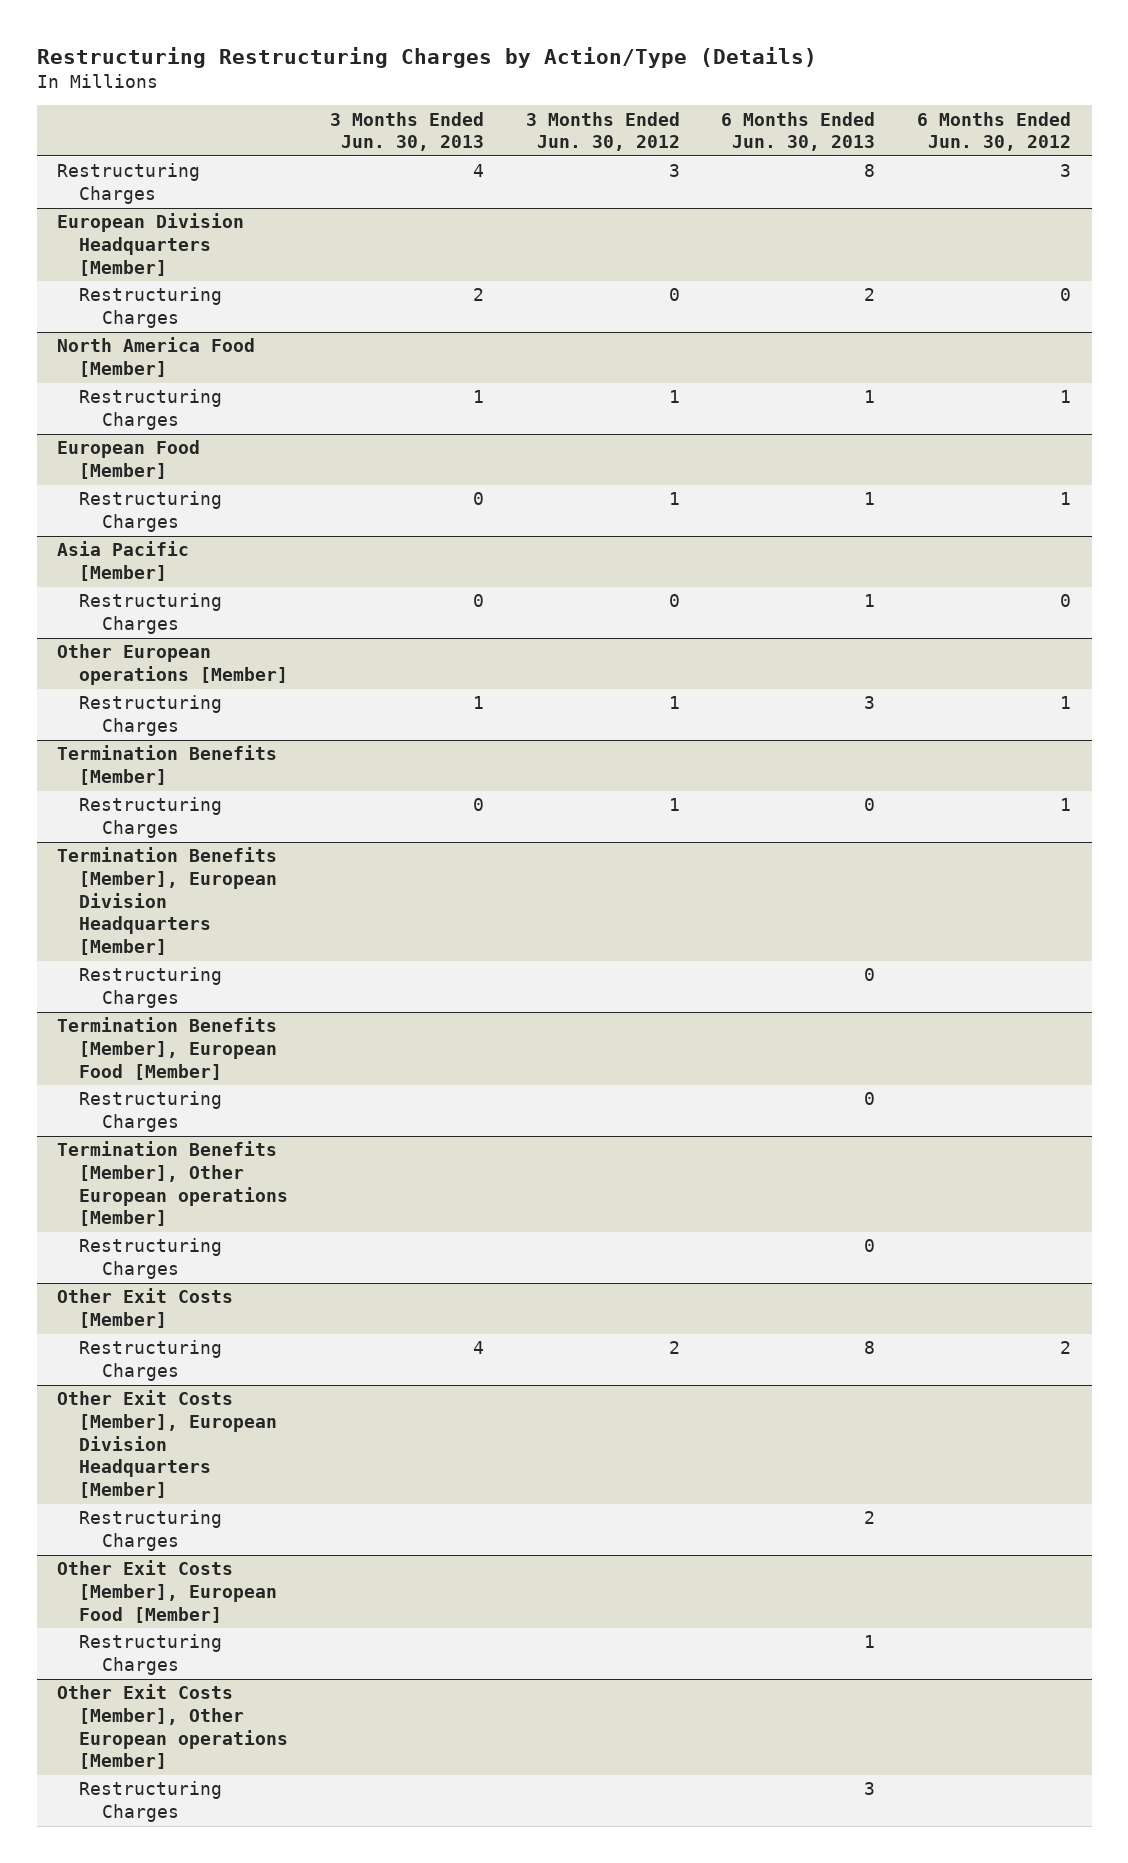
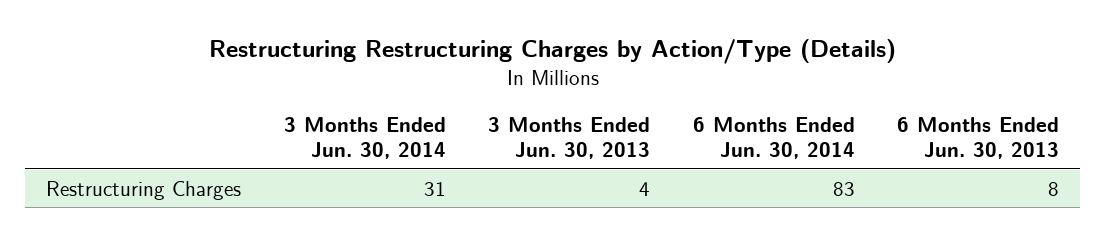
[525,111,680,152] 3 Months Ended Jun. 30, 2012 -> none
[916,111,1071,152] 6 Months Ended Jun. 30, 2012 -> none
none -> [283,117,446,160] 3 Months Ended Jun. 30, 2014
none -> [692,117,855,160] 6 Months Ended Jun. 30, 2014
[57,213,245,276] European Division Headquarters [Member] -> none
[79,287,223,329] Restructuring Charges -> none
[57,337,256,378] North America Food [Member] -> none
[79,389,223,431] Restructuring Charges -> none
[57,440,201,480] European Food [Member] -> none
[79,491,223,533] Restructuring Charges -> none
[57,541,190,582] Asia Pacific [Member] -> none
[79,593,223,635] Restructuring Charges -> none
[57,644,289,686] Other European operations [Member] -> none
[79,695,223,737] Restructuring Charges -> none
[57,745,278,786] Termination Benefits [Member] -> none
[79,797,223,839] Restructuring Charges -> none
[57,847,278,955] Termination Benefits [Member], European Division Headquarters [Member] -> none
[79,967,223,1009] Restructuring Charges -> none
[57,1017,278,1080] Termination Benefits [Member], European Food [Member] -> none
[79,1091,223,1133] Restructuring Charges -> none
[57,1141,289,1227] Termination Benefits [Member], Other European operations [Member] -> none
[79,1238,223,1280] Restructuring Charges -> none
[57,1288,234,1329] Other Exit Costs [Member] -> none
[79,1340,223,1382] Restructuring Charges -> none
[57,1390,278,1498] Other Exit Costs [Member], European Division Headquarters [Member] -> none
[79,1510,223,1552] Restructuring Charges -> none
[57,1560,278,1623] Other Exit Costs [Member], European Food [Member] -> none
[79,1634,223,1676] Restructuring Charges -> none
[57,1684,289,1770] Other Exit Costs [Member], Other European operations [Member] -> none
[79,1781,223,1823] Restructuring Charges -> none

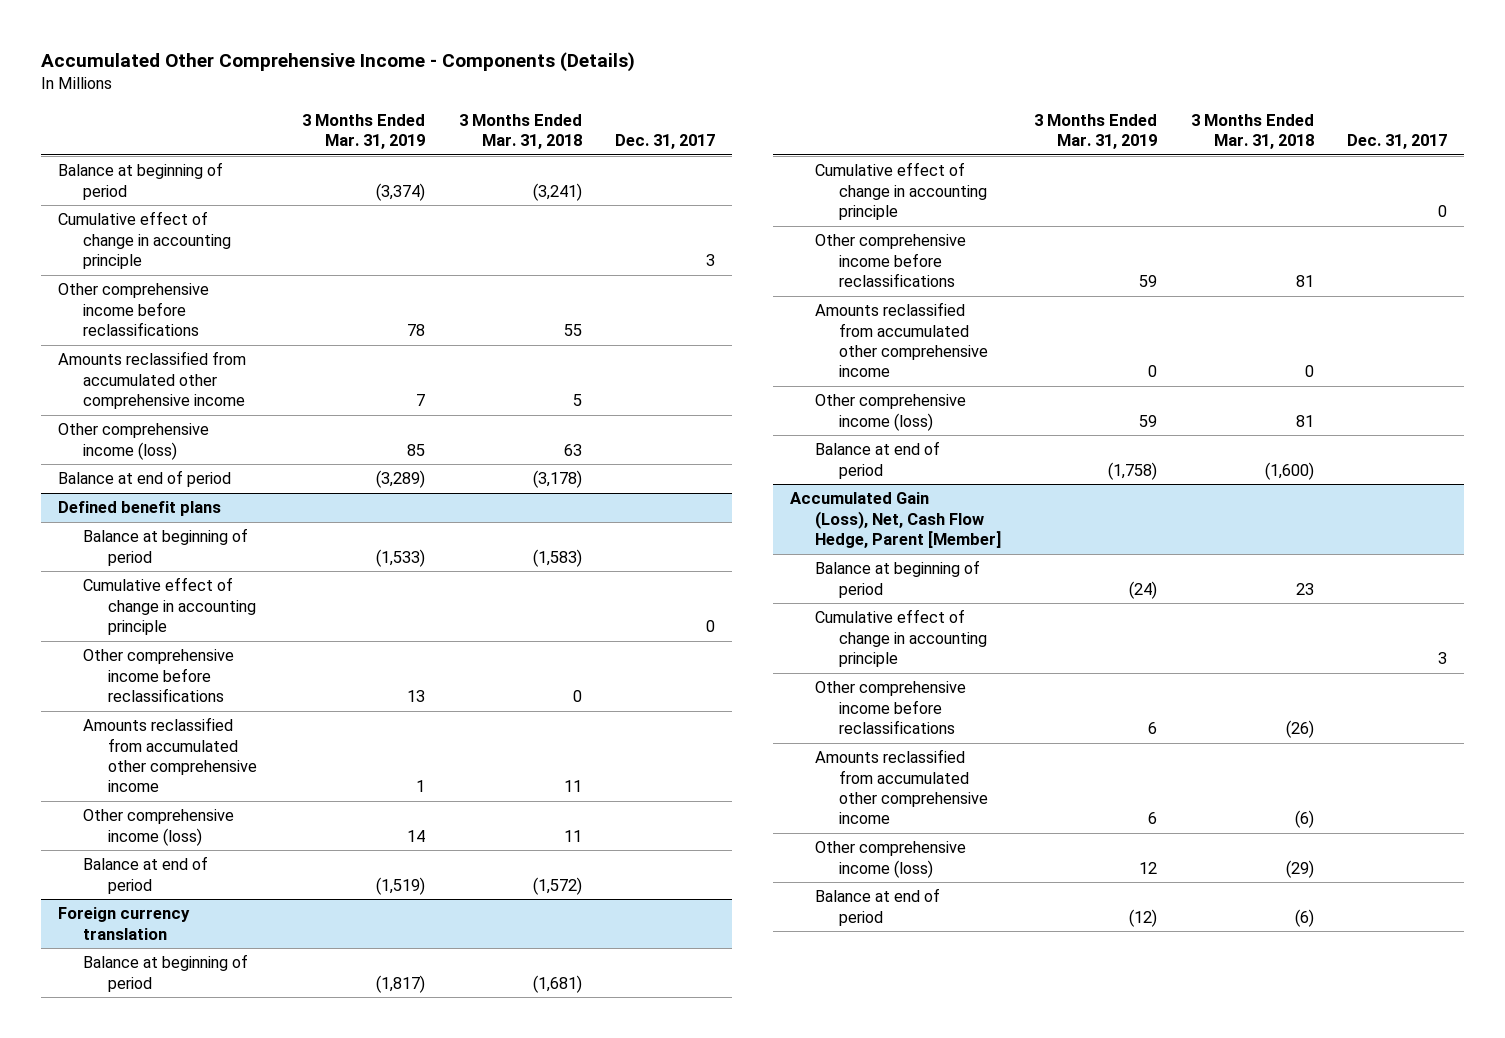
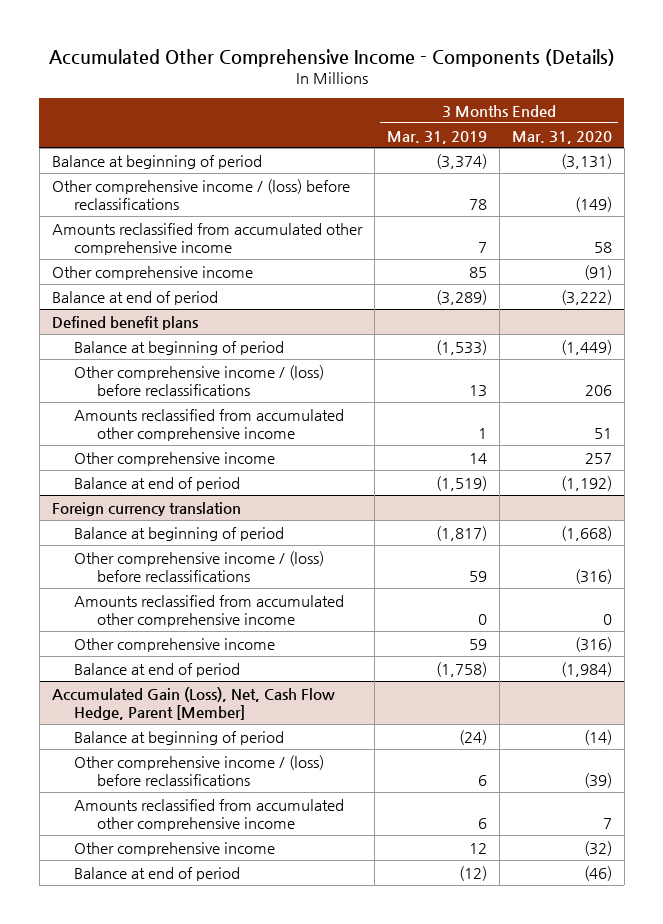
[458,113,582,150] 3 Months Ended Mar. 31, 2018 -> none
[615,134,716,150] Dec. 31, 2017 -> none
none -> [511,130,612,144] Mar. 31, 2020
[58,211,231,269] Cumulative effect of change in accounting principle -> none
[58,283,210,336] Other comprehensive income before reclassifications -> [51,178,350,211] Other comprehensive income / (loss) before reclassifications
[58,423,210,460] Other comprehensive income (loss) -> [51,265,253,280] Other comprehensive income
[82,577,256,635] Cumulative effect of change in accounting principle -> none
[82,649,234,702] Other comprehensive income before reclassifications -> [74,364,325,397] Other comprehensive income / (loss) before reclassifications
[82,809,234,846] Other comprehensive income (loss) -> [74,451,276,466] Other comprehensive income
[814,162,988,220] Cumulative effect of change in accounting principle -> none
[814,234,966,287] Other comprehensive income before reclassifications -> [74,550,325,583] Other comprehensive income / (loss) before reclassifications
[814,394,966,431] Other comprehensive income (loss) -> [74,637,276,652] Other comprehensive income
[814,609,988,667] Cumulative effect of change in accounting principle -> none
[814,681,966,734] Other comprehensive income before reclassifications -> [74,754,325,787] Other comprehensive income / (loss) before reclassifications
[814,841,966,878] Other comprehensive income (loss) -> [74,841,276,856] Other comprehensive income

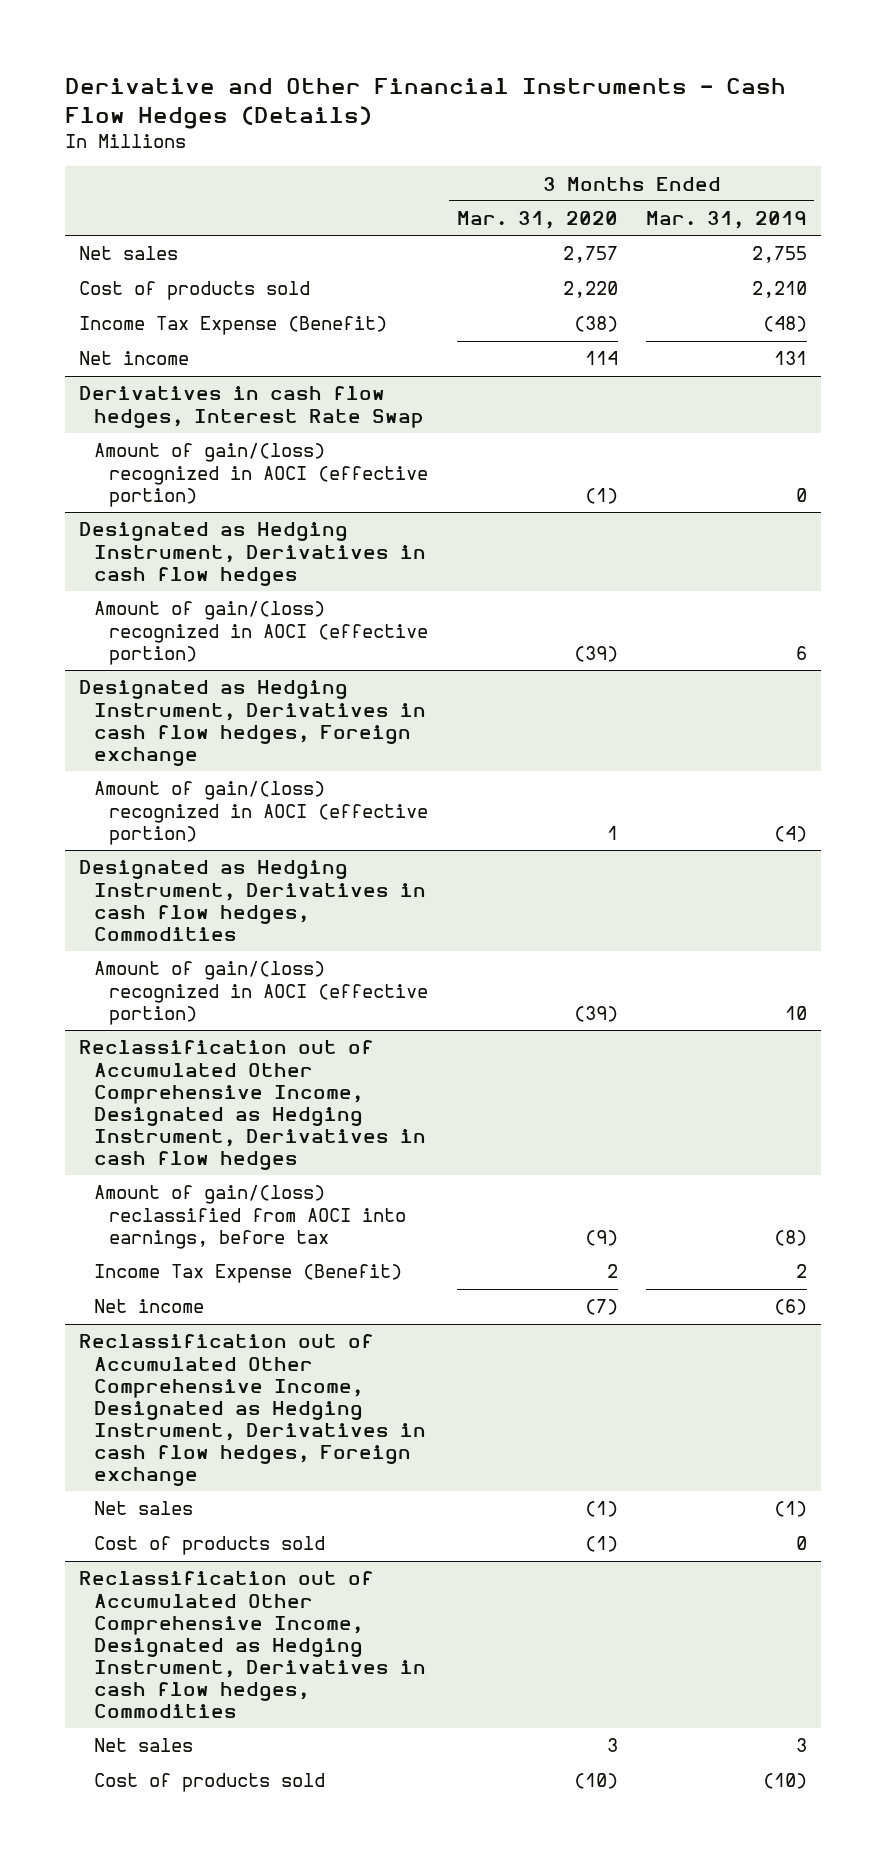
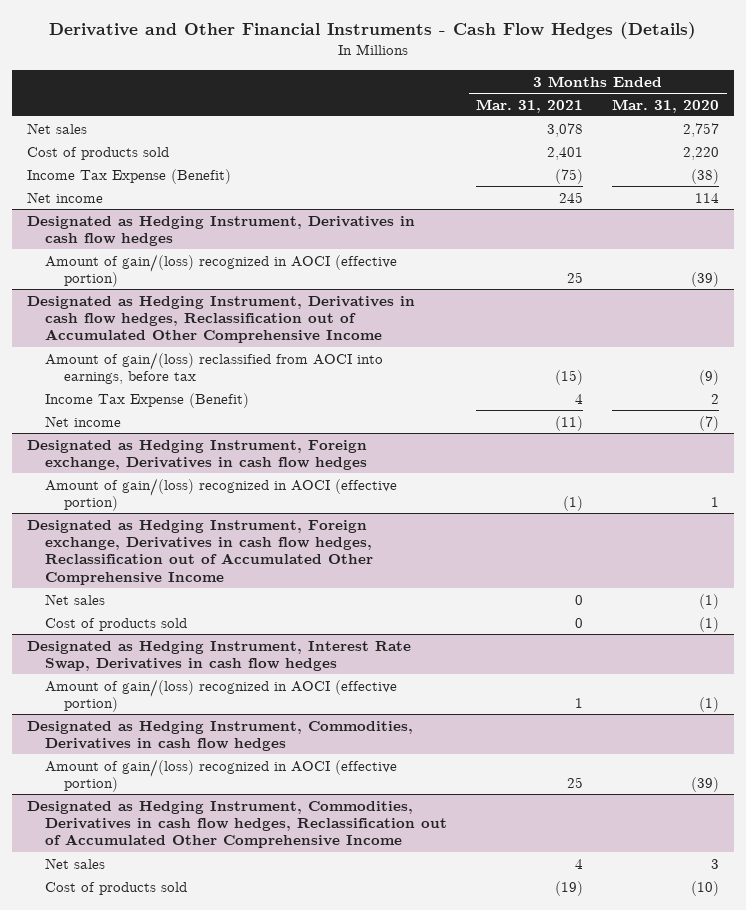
[645,211,807,230] Mar. 31, 2019 -> none
none -> [476,98,584,113] Mar. 31, 2021
[78,386,425,428] Derivatives in cash flow hedges, Interest Rate Swap -> none
[94,443,429,507] Amount of gain/(loss) recognized in AOCI (effective portion) -> none
[78,680,427,766] Designated as Hedging Instrument, Derivatives in cash flow hedges, Foreign exchange -> none
[94,781,429,845] Amount of gain/(loss) recognized in AOCI (effective portion) -> none
[78,860,427,941] Designated as Hedging Instrument, Derivatives in cash flow hedges, Commodities -> none
[94,961,429,1025] Amount of gain/(loss) recognized in AOCI (effective portion) -> none
[78,1040,427,1170] Reclassification out of Accumulated Other Comprehensive Income, Designated as Hedging Instrument, Derivatives in cash flow hedges -> [26,295,415,344] Designated as Hedging Instrument, Derivatives in cash flow hedges, Reclassification out of Accumulated Other Comprehensive Income
none -> [26,439,368,470] Designated as Hedging Instrument, Foreign exchange, Derivatives in cash flow hedges
none -> [45,477,398,511] Amount of gain/(loss) recognized in AOCI (effective portion)
[78,1334,427,1487] Reclassification out of Accumulated Other Comprehensive Income, Designated as Hedging Instrument, Derivatives in cash flow hedges, Foreign exchange -> [26,519,374,585] Designated as Hedging Instrument, Foreign exchange, Derivatives in cash flow hedges, Reclassification out of Accumulated Other Comprehensive Income
none -> [26,640,411,671] Designated as Hedging Instrument, Interest Rate Swap, Derivatives in cash flow hedges
none -> [45,678,398,712] Amount of gain/(loss) recognized in AOCI (effective portion)
none -> [26,720,413,751] Designated as Hedging Instrument, Commodities, Derivatives in cash flow hedges
none -> [45,758,398,792] Amount of gain/(loss) recognized in AOCI (effective portion)
[78,1571,427,1719] Reclassification out of Accumulated Other Comprehensive Income, Designated as Hedging Instrument, Derivatives in cash flow hedges, Commodities -> [26,800,448,849] Designated as Hedging Instrument, Commodities, Derivatives in cash flow hedges, Reclassification out of Accumulated Other Comprehensive Income

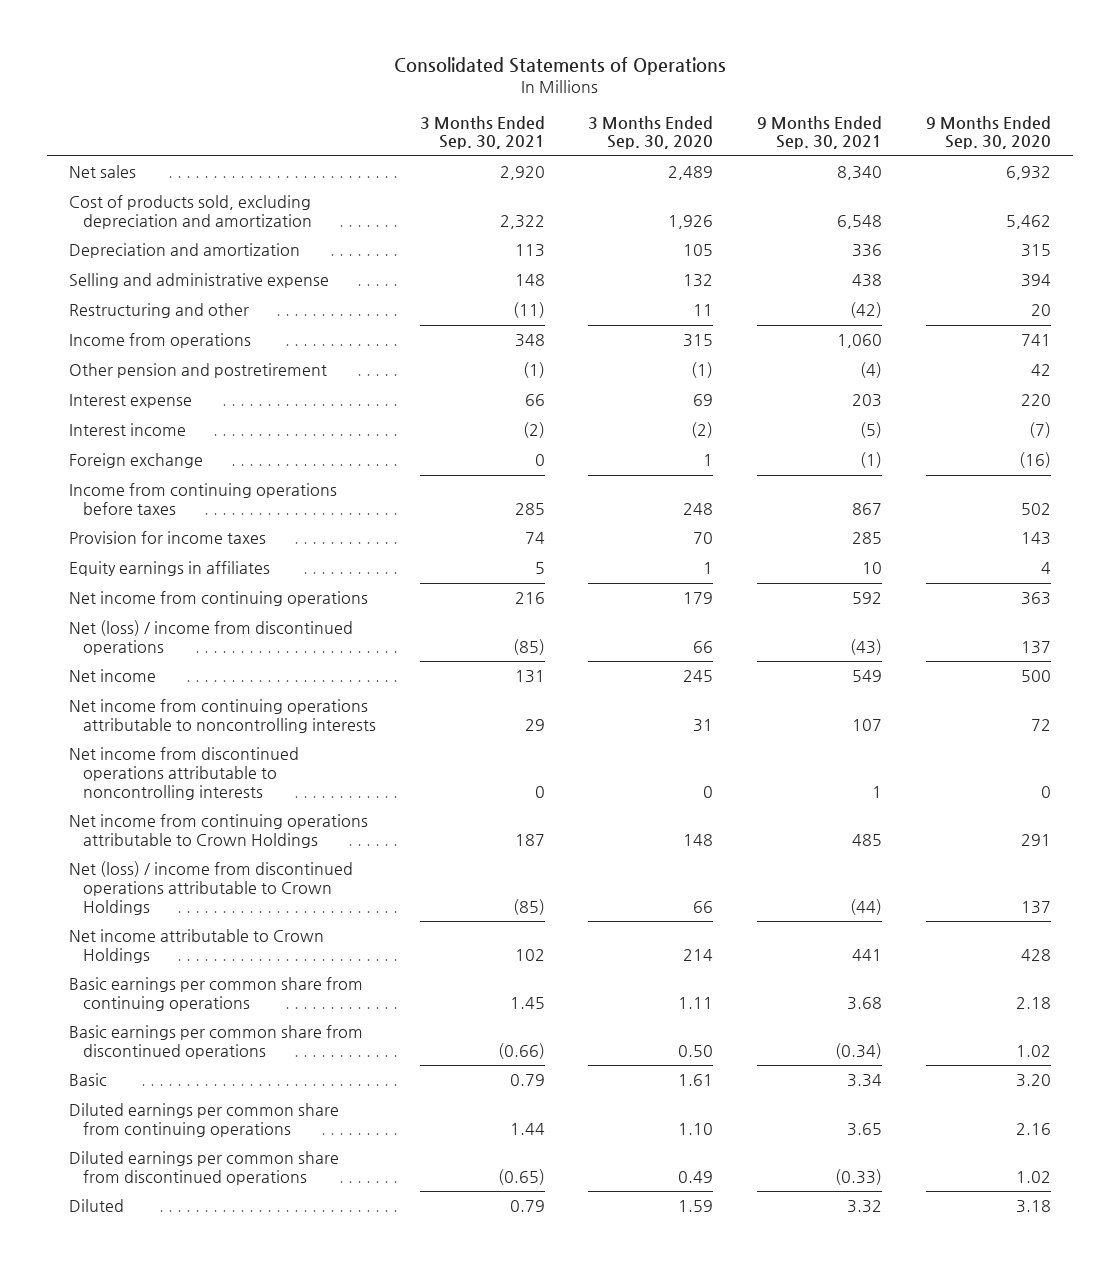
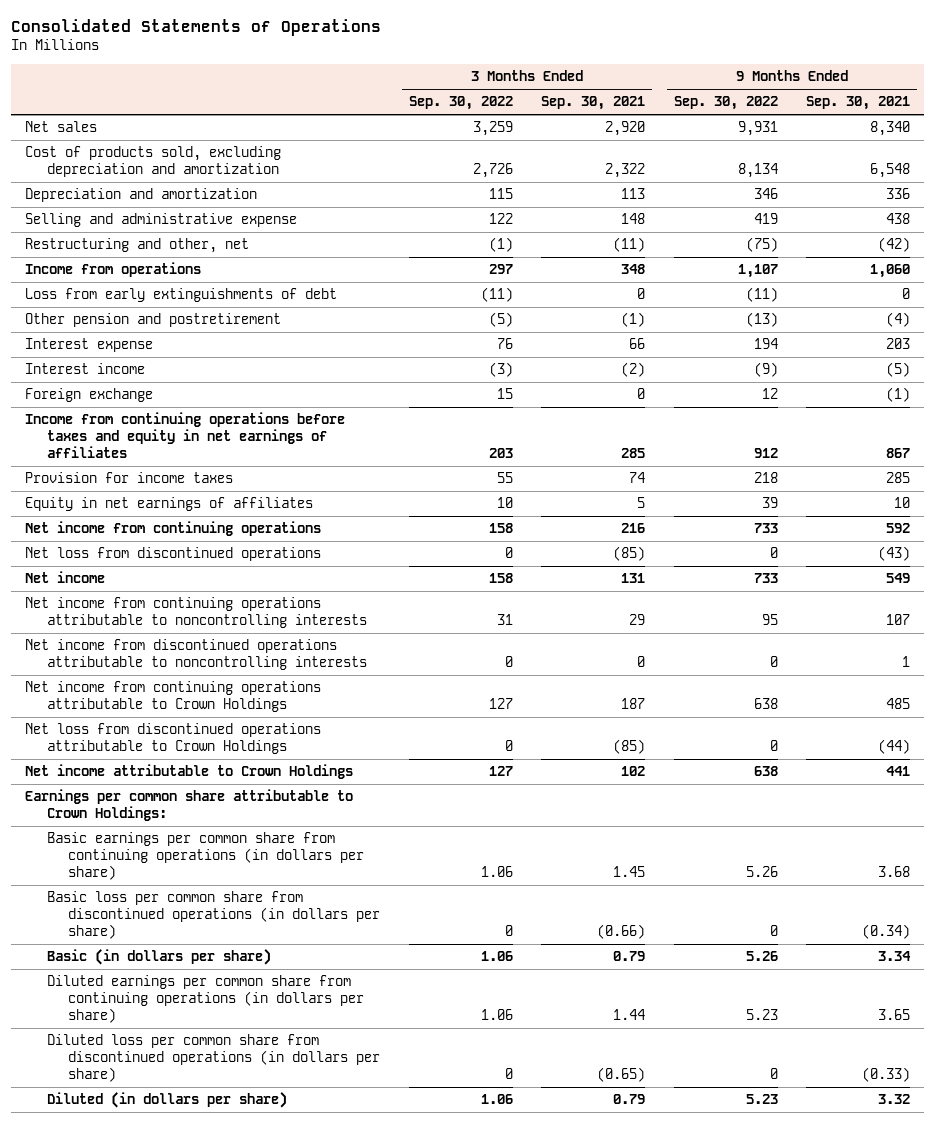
[588,115,714,150] 3 Months Ended Sep. 30, 2020 -> none
[925,115,1051,150] 9 Months Ended Sep. 30, 2020 -> none
none -> [408,96,513,111] Sep. 30, 2022
none -> [673,96,778,111] Sep. 30, 2022
[69,303,250,319] Restructuring and other -> [25,238,250,254] Restructuring and other, net
none -> [25,288,338,303] Loss from early extinguishments of debt
[69,483,338,515] Income from continuing operations before taxes -> [25,412,346,459] Income from continuing operations before taxes and equity in net earnings of affiliates
[69,561,271,577] Equity earnings in affiliates -> [25,497,314,512] Equity in net earnings of affiliates
[69,620,354,655] Net (loss) / income from discontinued operations -> [25,547,322,562] Net loss from discontinued operations
[69,861,354,915] Net (loss) / income from discontinued operations attributable to Crown Holdings -> [25,723,322,755] Net loss from discontinued operations attributable to Crown Holdings
none -> [25,789,354,822] Earnings per common share attributable to Crown Holdings:
[69,977,364,1011] Basic earnings per common share from continuing operations -> [46,832,365,881] Basic earnings per common share from continuing operations (in dollars per share)
[69,1025,364,1059] Basic earnings per common share from discontinued operations -> [46,891,381,940] Basic loss per common share from discontinued operations (in dollars per share)
[69,1073,108,1087] Basic -> [46,949,271,966] Basic (in dollars per share)
[69,1103,340,1137] Diluted earnings per common share from continuing operations -> [46,975,365,1024] Diluted earnings per common share from continuing operations (in dollars per share)
[69,1151,340,1185] Diluted earnings per common share from discontinued operations -> [46,1034,381,1083] Diluted loss per common share from discontinued operations (in dollars per share)
[69,1199,125,1213] Diluted -> [46,1092,287,1109] Diluted (in dollars per share)

